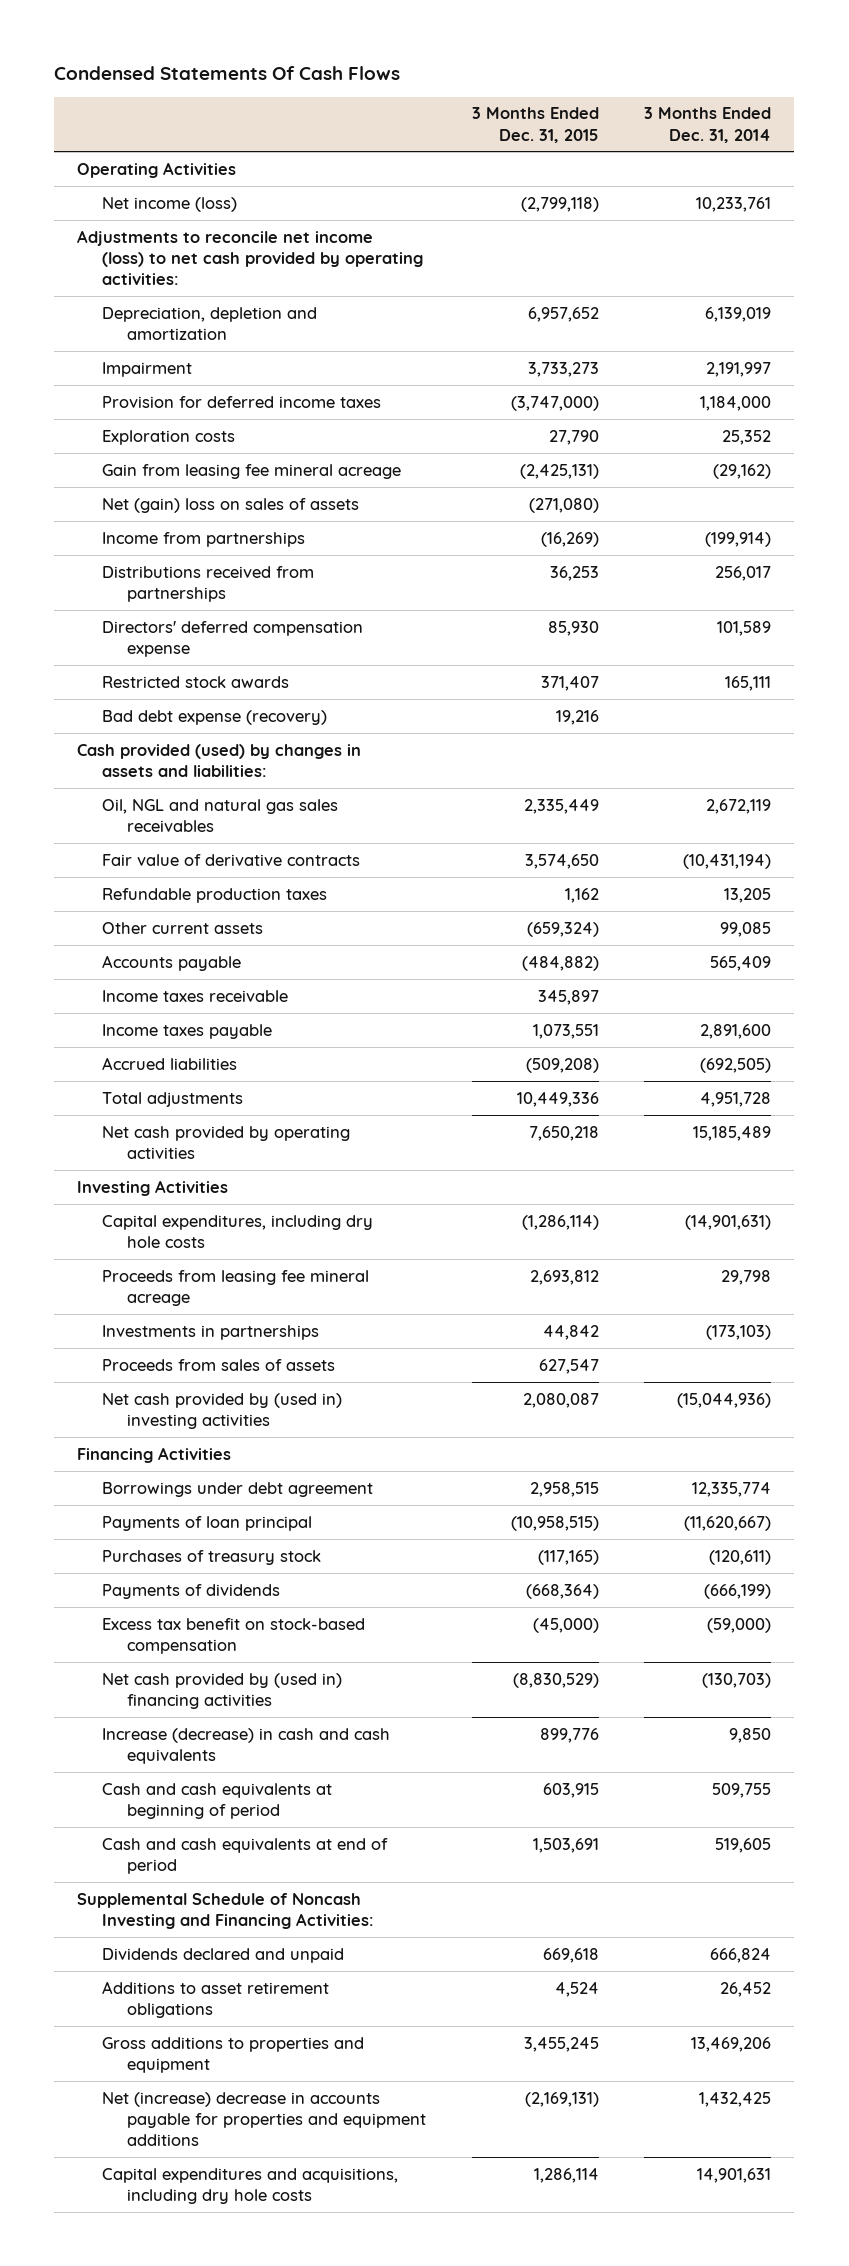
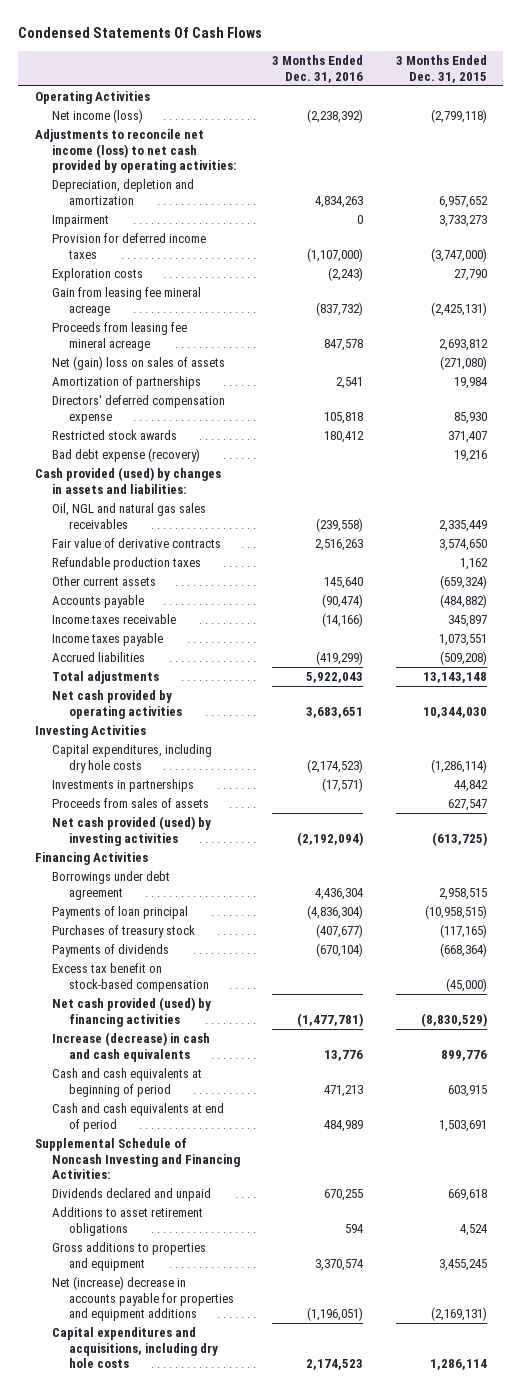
[644,107,772,143] 3 Months Ended Dec. 31, 2014 -> none
none -> [272,55,364,83] 3 Months Ended Dec. 31, 2016
[102,1269,370,1306] Proceeds from leasing fee mineral acreage -> [51,322,187,351] Proceeds from leasing fee mineral acreage
[102,531,306,547] Income from partnerships -> none
[102,565,315,602] Distributions received from partnerships -> none
none -> [51,376,201,390] Amortization of partnerships
[516,1091,599,1107] 10,449,336 -> [422,672,487,684] 13,143,148
[528,1125,599,1141] 7,650,218 -> [422,706,487,718] 10,344,030
[102,1392,343,1429] Net cash provided by (used in) investing activities -> [51,816,211,846] Net cash provided (used) by investing activities
[522,1392,599,1408] 2,080,087 -> [431,831,487,846] (613,725)
[102,1672,343,1709] Net cash provided by (used in) financing activities -> [51,997,211,1027] Net cash provided (used) by financing activities

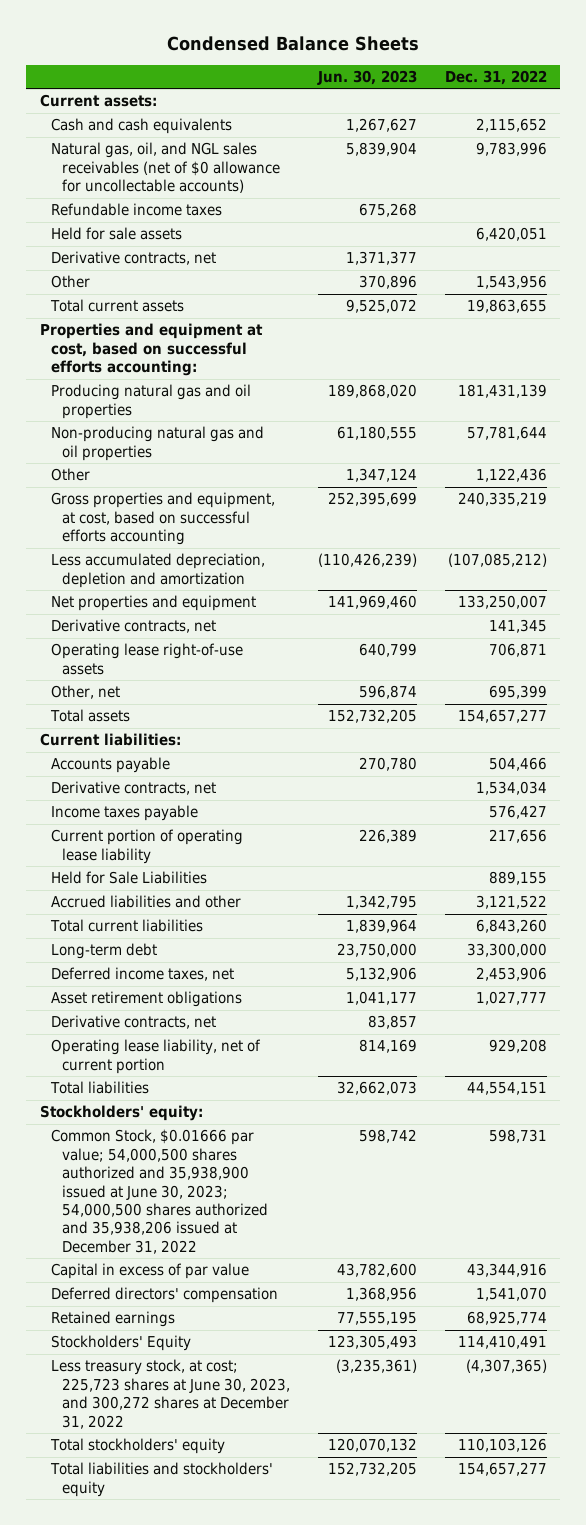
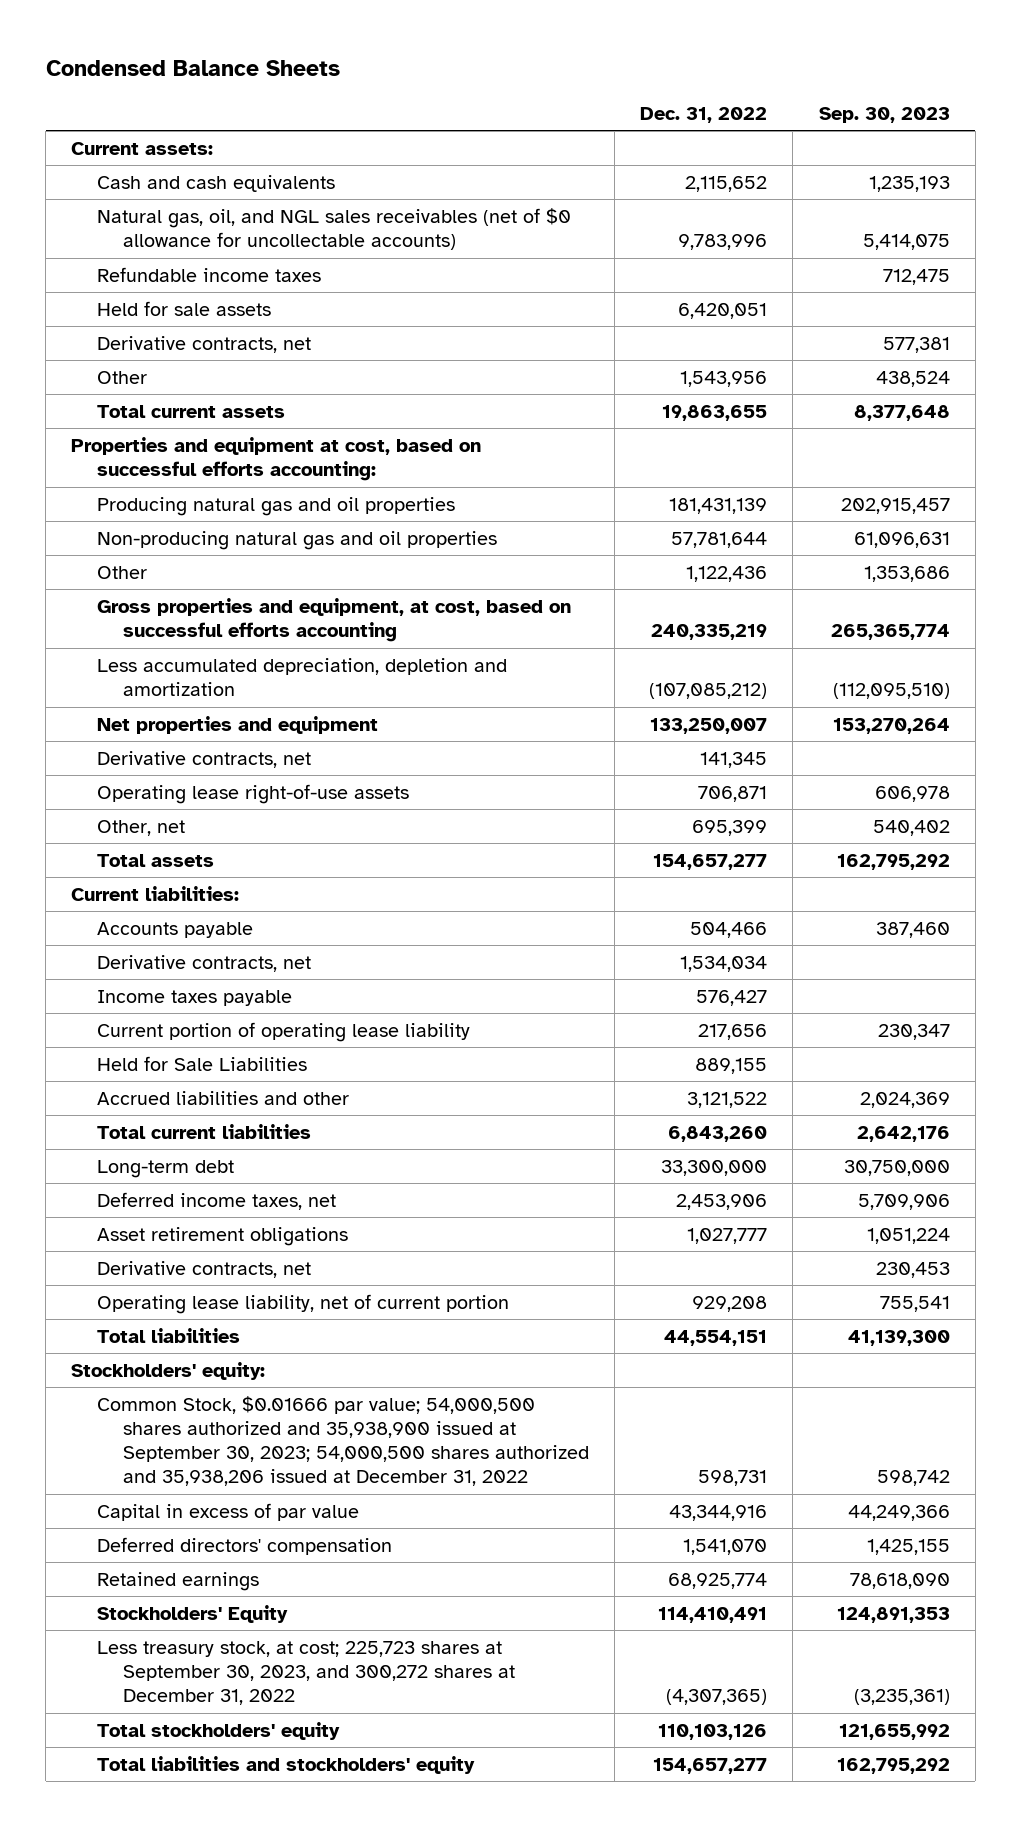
[316,70,417,86] Jun. 30, 2023 -> none
none -> [818,106,950,123] Sep. 30, 2023
[50,1129,269,1254] Common Stock, $0.01666 par value; 54,000,500 shares authorized and 35,938,900 issued at June 30, 2023; 54,000,500 shares authorized and 35,938,206 issued at December 31, 2022 -> [97,1395,589,1487] Common Stock, $0.01666 par value; 54,000,500 shares authorized and 35,938,900 issued at September 30, 2023; 54,000,500 shares authorized and 35,938,206 issued at December 31, 2022
[50,1359,291,1429] Less treasury stock, at cost; 225,723 shares at June 30, 2023, and 300,272 shares at December 31, 2022 -> [97,1640,515,1706] Less treasury stock, at cost; 225,723 shares at September 30, 2023, and 300,272 shares at December 31, 2022

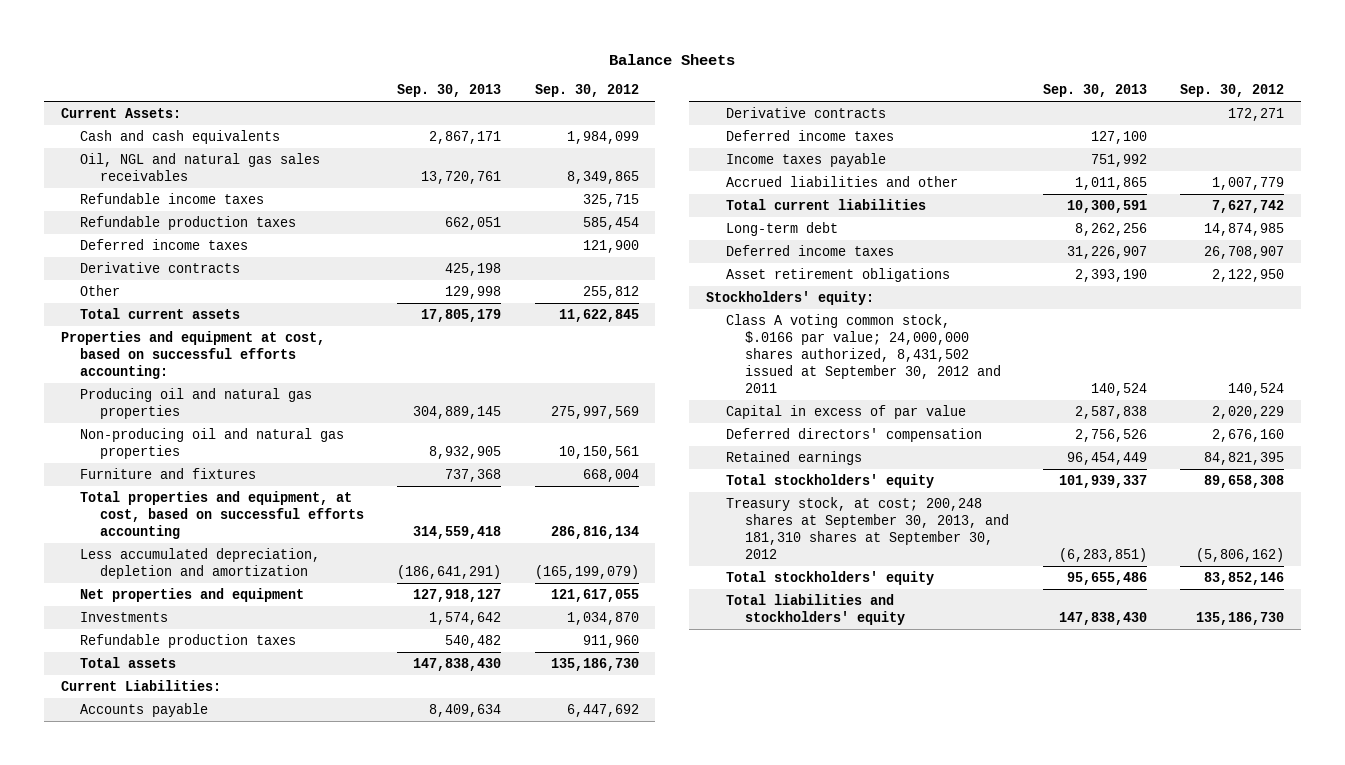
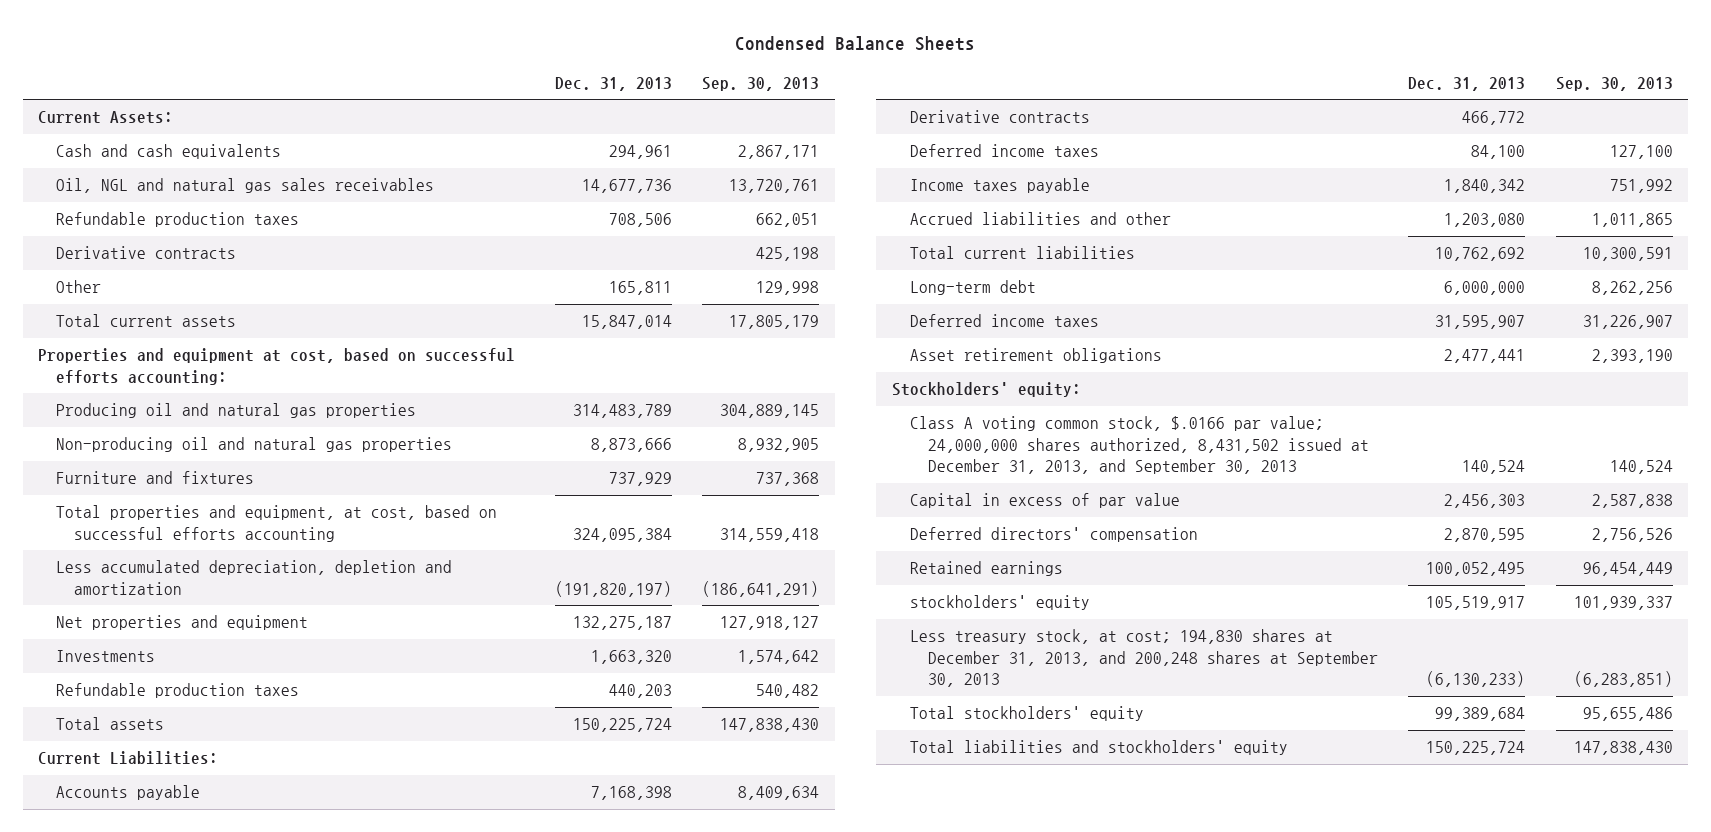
[609,53,736,65] Balance Sheets -> [735,35,976,51] Condensed Balance Sheets
[534,84,639,98] Sep. 30, 2012 -> none
none -> [554,76,672,91] Dec. 31, 2013
[80,192,265,204] Refundable income taxes -> none
[80,238,249,250] Deferred income taxes -> none
[725,313,1002,394] Class A voting common stock, $.0166 par value; 24,000,000 shares authorized, 8,431,502 issued at September 30, 2012 and 2011 -> [909,416,1369,475] Class A voting common stock, $.0166 par value; 24,000,000 shares authorized, 8,431,502 issued at December 31, 2013, and September 30, 2013
[725,473,934,488] Total stockholders' equity -> [909,595,1090,611] stockholders' equity
[725,496,1010,560] Treasury stock, at cost; 200,248 shares at September 30, 2013, and 181,310 shares at September 30, 2012 -> [909,629,1378,688] Less treasury stock, at cost; 194,830 shares at December 31, 2013, and 200,248 shares at September 30, 2013

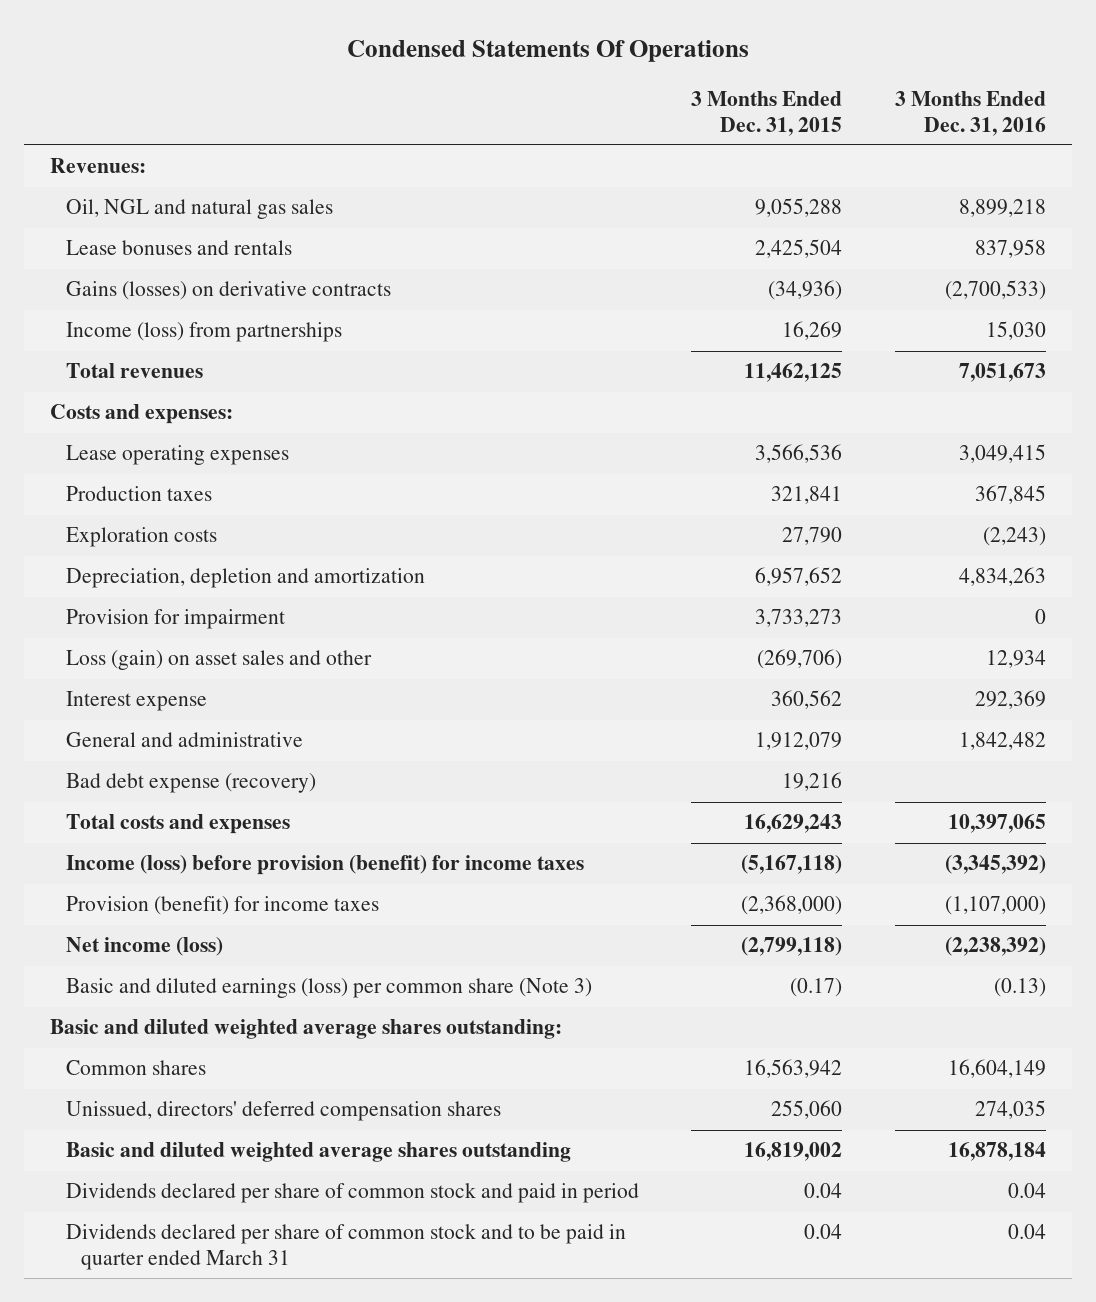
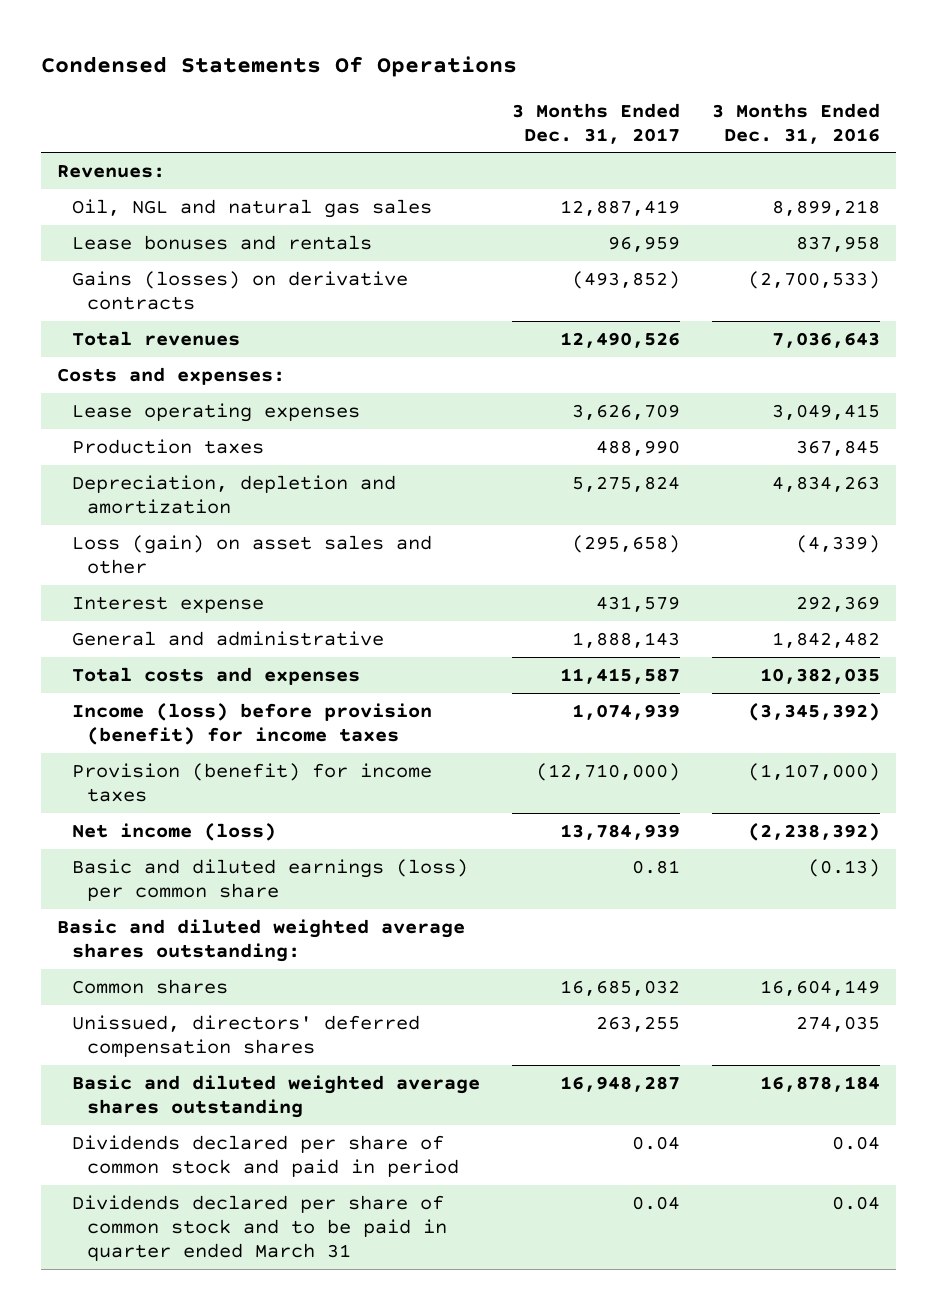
[691,91,843,136] 3 Months Ended Dec. 31, 2015 -> none
none -> [511,102,680,144] 3 Months Ended Dec. 31, 2017
[65,322,342,343] Income (loss) from partnerships -> none
[958,363,1046,383] 7,051,673 -> [771,331,880,348] 7,036,643
[65,527,217,548] Exploration costs -> none
[65,609,285,630] Provision for impairment -> none
[985,650,1046,669] 12,934 -> [795,534,880,553] (4,339)
[65,773,316,794] Bad debt expense (recovery) -> none
[947,814,1046,834] 10,397,065 -> [759,667,880,684] 10,382,035
[65,978,592,999] Basic and diluted earnings (loss) per common share (Note 3) -> [71,858,468,901] Basic and diluted earnings (loss) per common share

